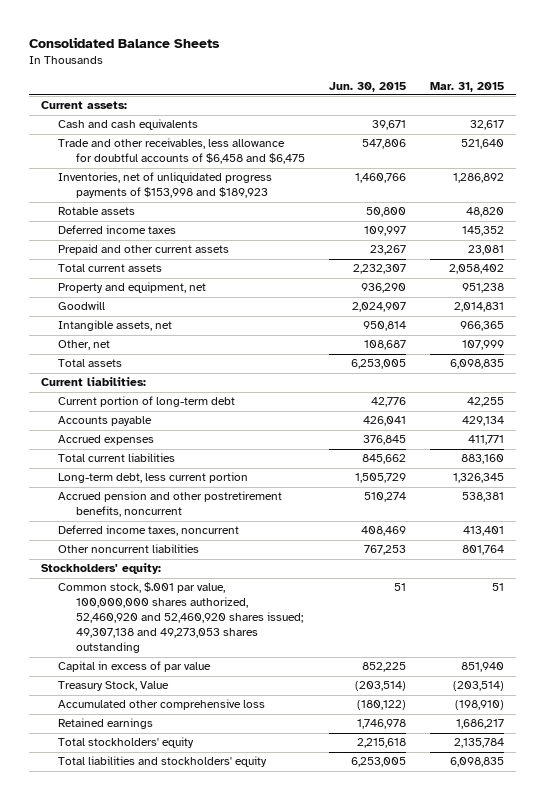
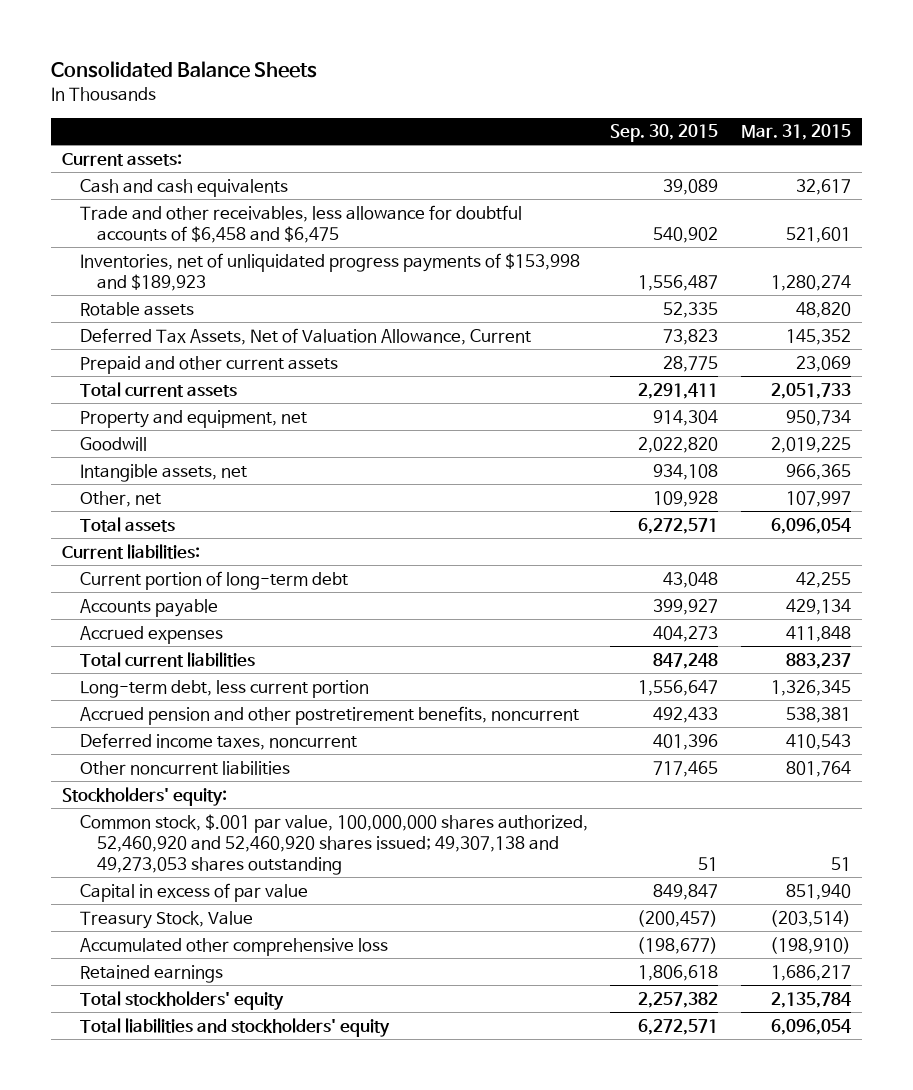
[328,81,406,92] Jun. 30, 2015 -> none
none -> [610,124,719,143] Sep. 30, 2015
[460,139,504,150] 521,640 -> [786,226,852,243] 521,601
[452,173,504,184] 1,286,892 -> [771,274,852,291] 1,280,274
[58,225,177,235] Deferred income taxes -> [79,327,531,345] Deferred Tax Assets, Net of Valuation Allowance, Current
[467,245,504,256] 23,081 -> [796,355,852,372] 23,069
[448,264,504,275] 2,058,402 -> [771,382,852,399] 2,051,733
[461,283,504,294] 951,238 -> [786,409,852,426] 950,734
[453,302,504,313] 2,014,831 -> [771,436,852,453] 2,019,225
[461,340,504,351] 107,999 -> [786,490,852,507] 107,997
[449,359,504,370] 6,098,835 -> [771,517,852,534] 6,096,054
[467,435,504,446] 411,771 -> [786,625,852,642] 411,848
[460,454,504,465] 883,160 -> [786,652,852,669] 883,237
[462,526,504,537] 413,401 -> [786,733,852,750] 410,543
[449,757,504,768] 6,098,835 -> [771,1018,852,1035] 6,096,054

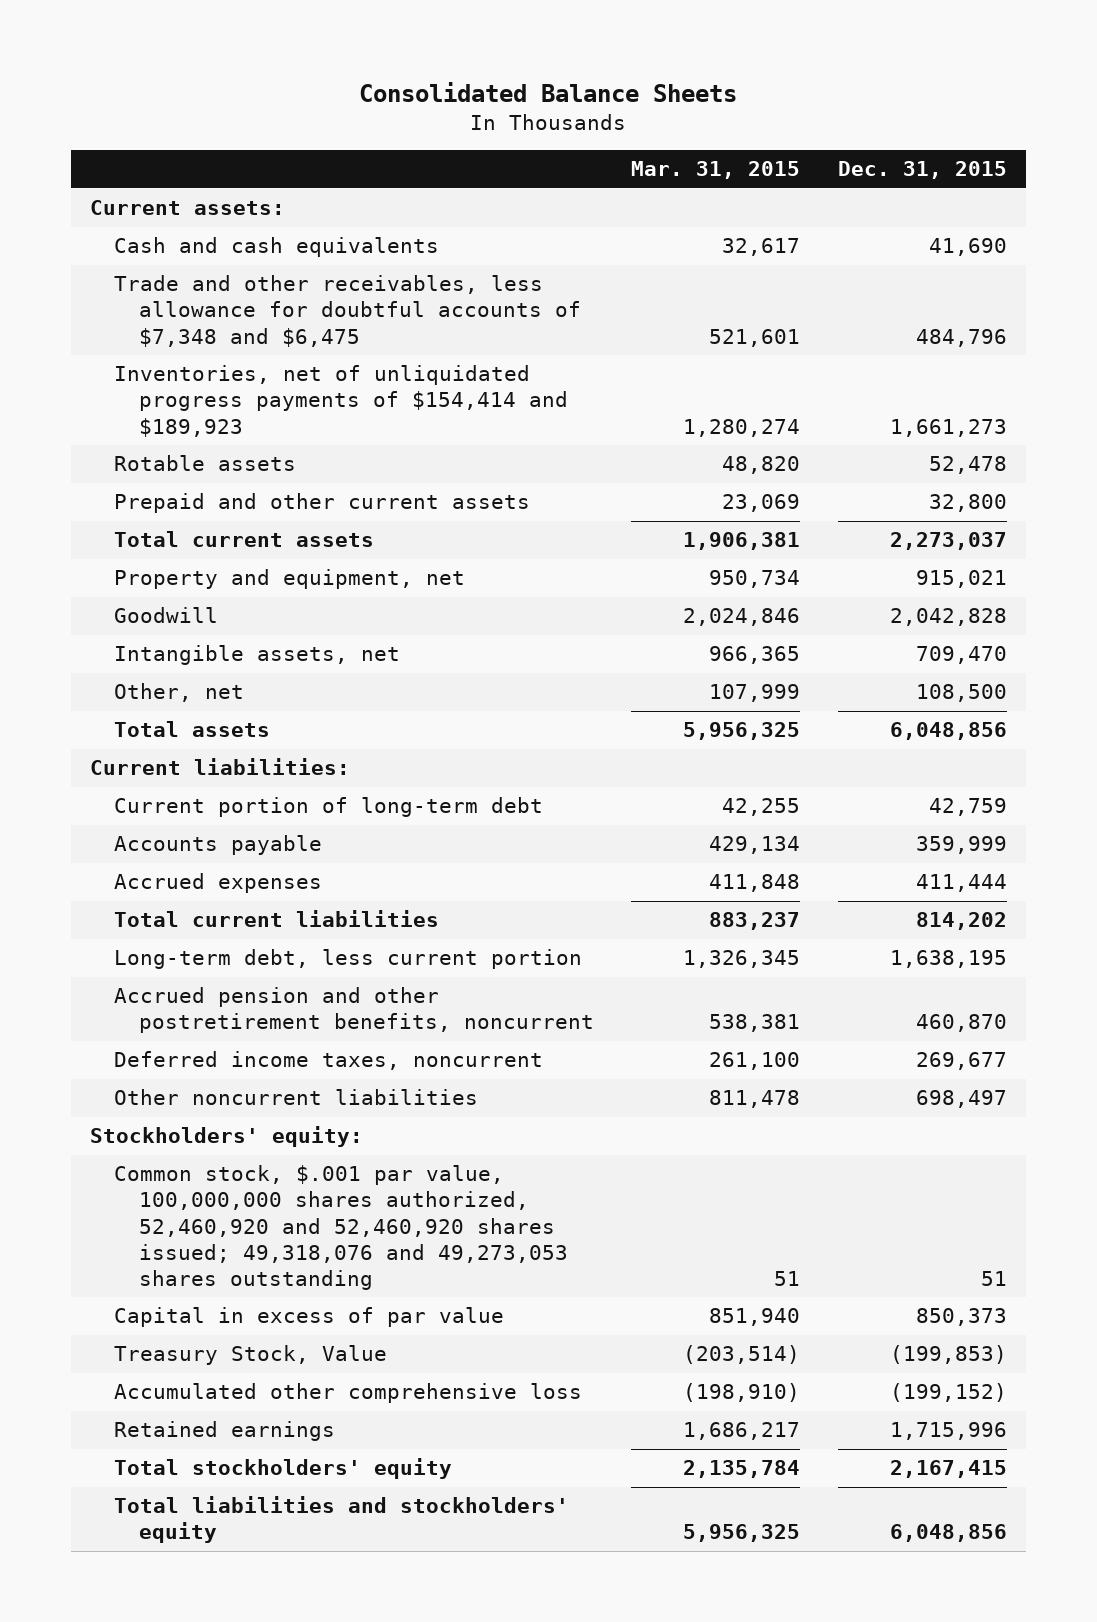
[610,124,719,143] Sep. 30, 2015 -> none
none -> [837,161,1007,180] Dec. 31, 2015
[79,204,522,243] Trade and other receivables, less allowance for doubtful accounts of $6,458 and $6,475 -> [114,275,581,347] Trade and other receivables, less allowance for doubtful accounts of $7,348 and $6,475
[79,252,580,291] Inventories, net of unliquidated progress payments of $153,998 and $189,923 -> [114,365,568,437] Inventories, net of unliquidated progress payments of $154,414 and $189,923
[79,327,531,345] Deferred Tax Assets, Net of Valuation Allowance, Current -> none
[771,382,852,399] 2,051,733 -> [683,532,801,551] 1,906,381
[771,436,852,453] 2,019,225 -> [683,608,801,627] 2,024,846
[786,490,852,507] 107,997 -> [709,684,801,703] 107,999
[771,517,852,534] 6,096,054 -> [683,722,801,741] 5,956,325
[786,733,852,750] 410,543 -> [709,1052,801,1071] 261,100
[786,760,852,777] 801,764 -> [709,1090,801,1109] 811,478
[79,813,588,875] Common stock, $.001 par value, 100,000,000 shares authorized, 52,460,920 and 52,460,920 shares issued; 49,307,138 and 49,273,053 shares outstanding -> [114,1165,568,1290] Common stock, $.001 par value, 100,000,000 shares authorized, 52,460,920 and 52,460,920 shares issued; 49,318,076 and 49,273,053 shares outstanding
[771,1018,852,1035] 6,096,054 -> [683,1524,801,1543] 5,956,325

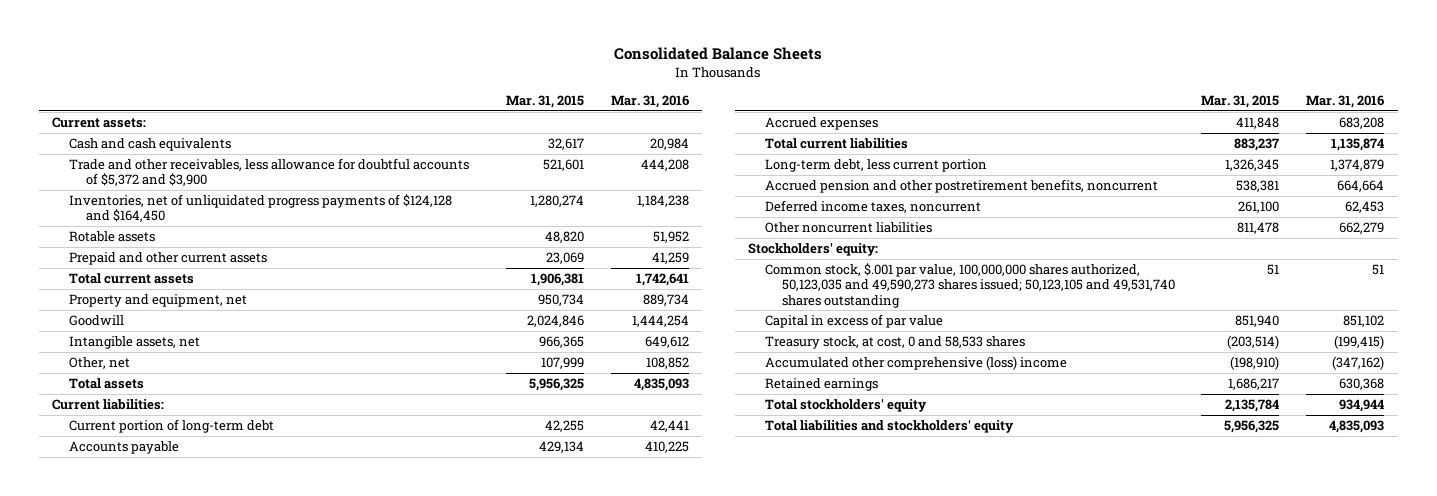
[837,161,1007,180] Dec. 31, 2015 -> none
none -> [610,94,689,108] Mar. 31, 2016
[114,275,581,347] Trade and other receivables, less allowance for doubtful accounts of $7,348 and $6,475 -> [69,158,470,187] Trade and other receivables, less allowance for doubtful accounts of $5,372 and $3,900
[114,365,568,437] Inventories, net of unliquidated progress payments of $154,414 and $189,923 -> [69,194,453,223] Inventories, net of unliquidated progress payments of $124,128 and $164,450
[114,1165,568,1290] Common stock, $.001 par value, 100,000,000 shares authorized, 52,460,920 and 52,460,920 shares issued; 49,318,076 and 49,273,053 shares outstanding -> [764,263,1175,308] Common stock, $.001 par value, 100,000,000 shares authorized, 50,123,035 and 49,590,273 shares issued; 50,123,105 and 49,531,740 shares outstanding
[114,1345,388,1366] Treasury Stock, Value -> [764,336,1025,350] Treasury stock, at cost, 0 and 58,533 shares
[114,1383,583,1404] Accumulated other comprehensive loss -> [764,356,1067,371] Accumulated other comprehensive (loss) income

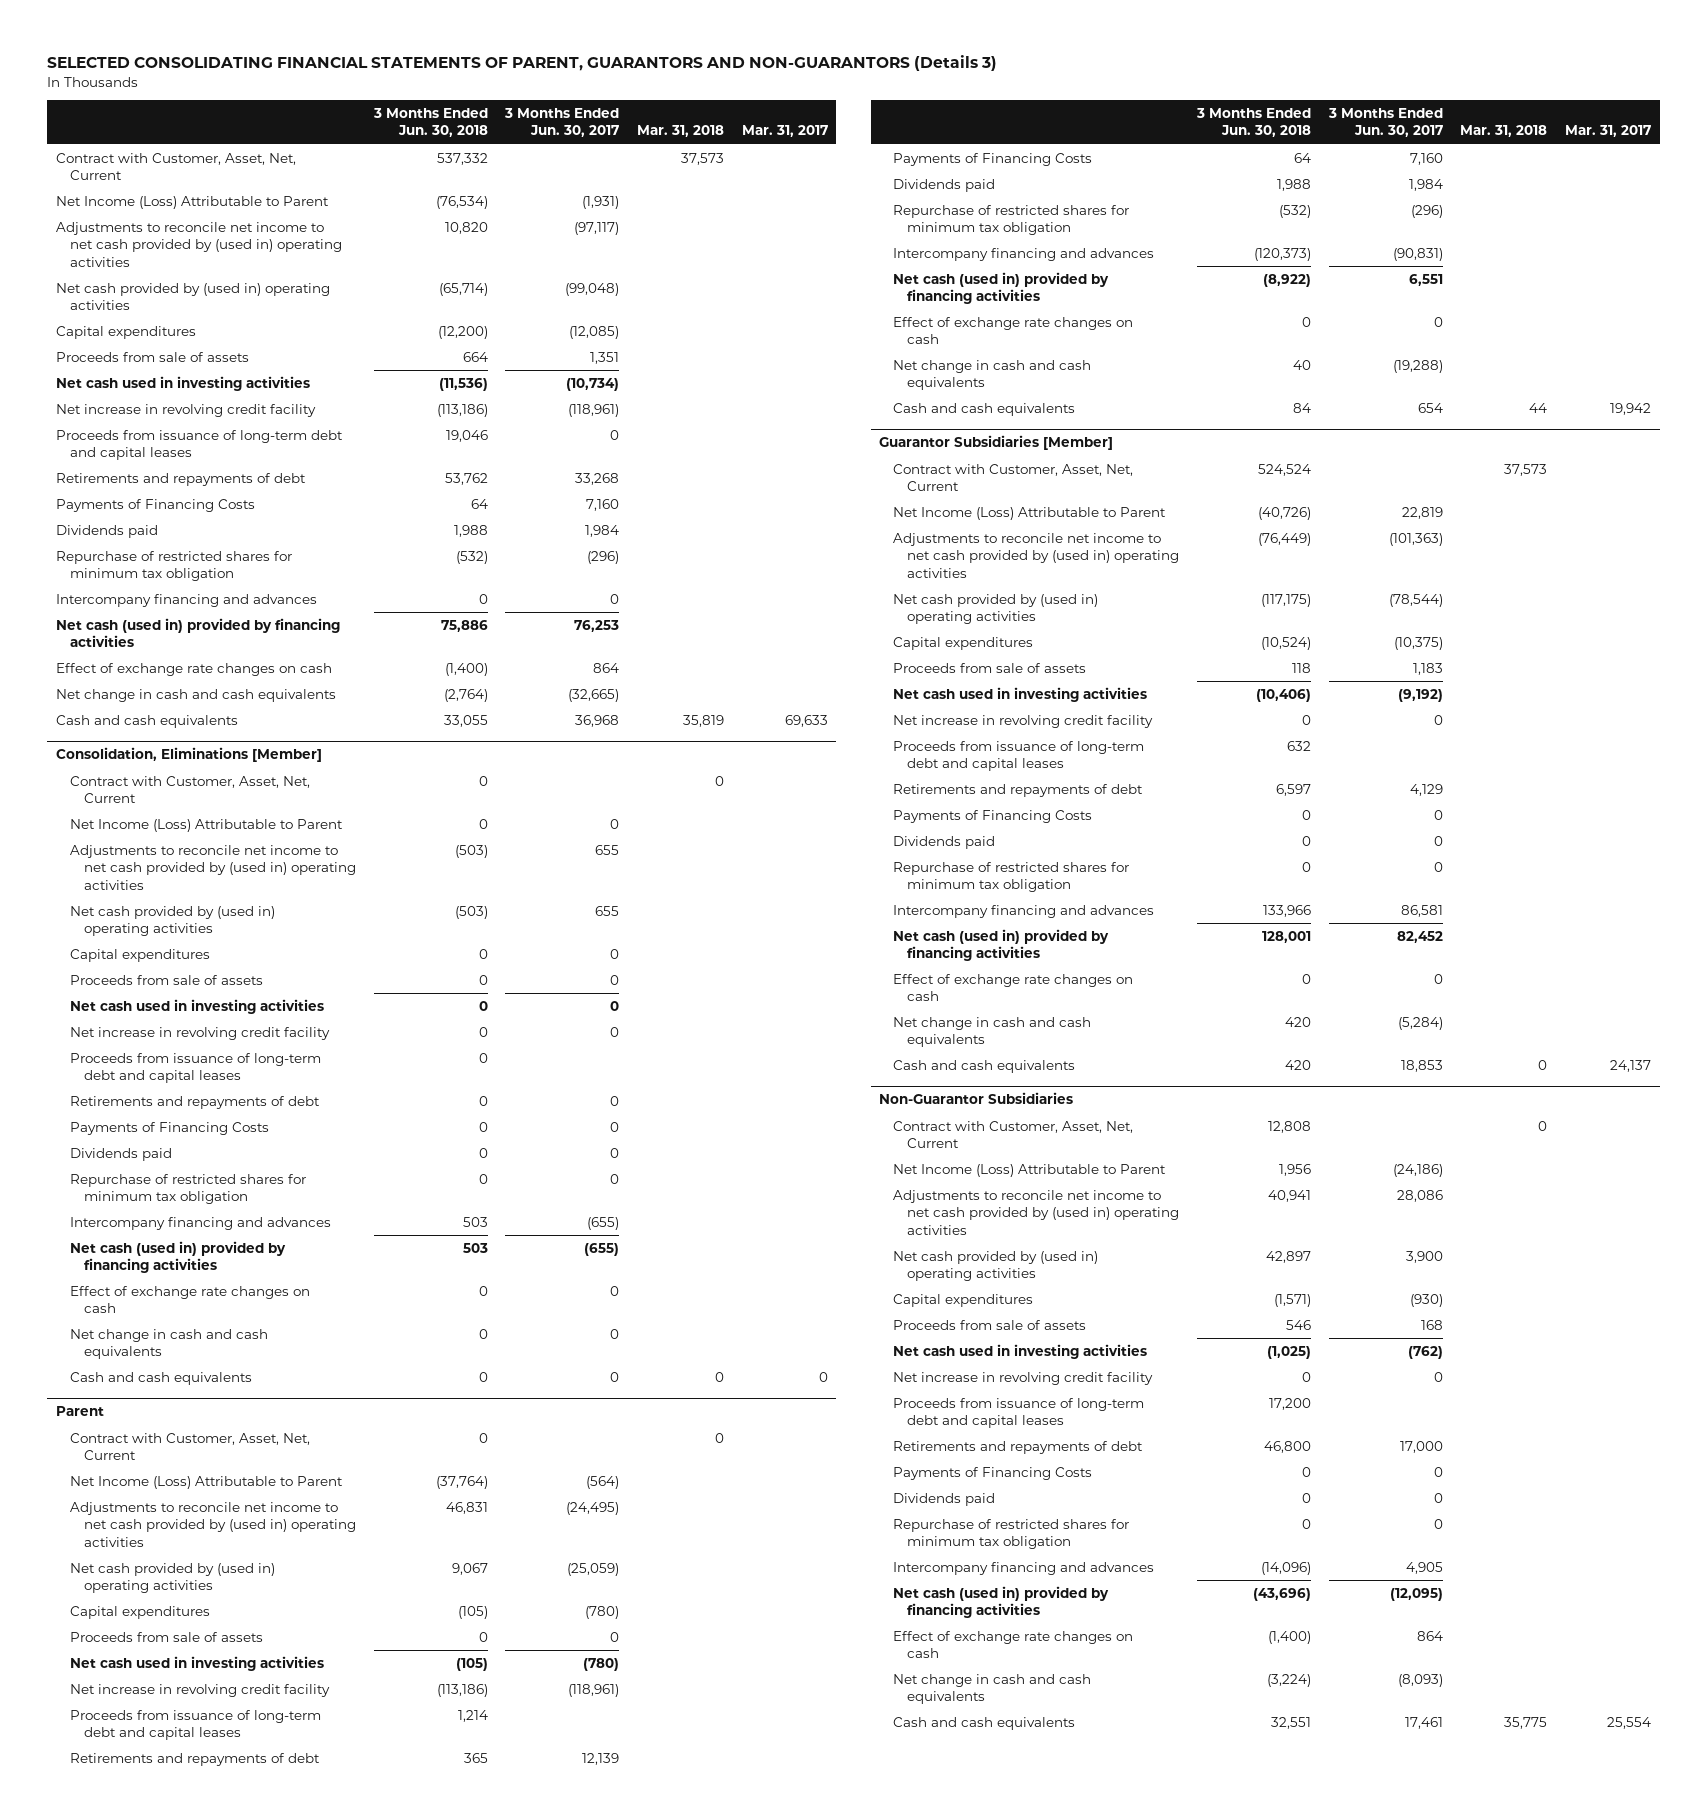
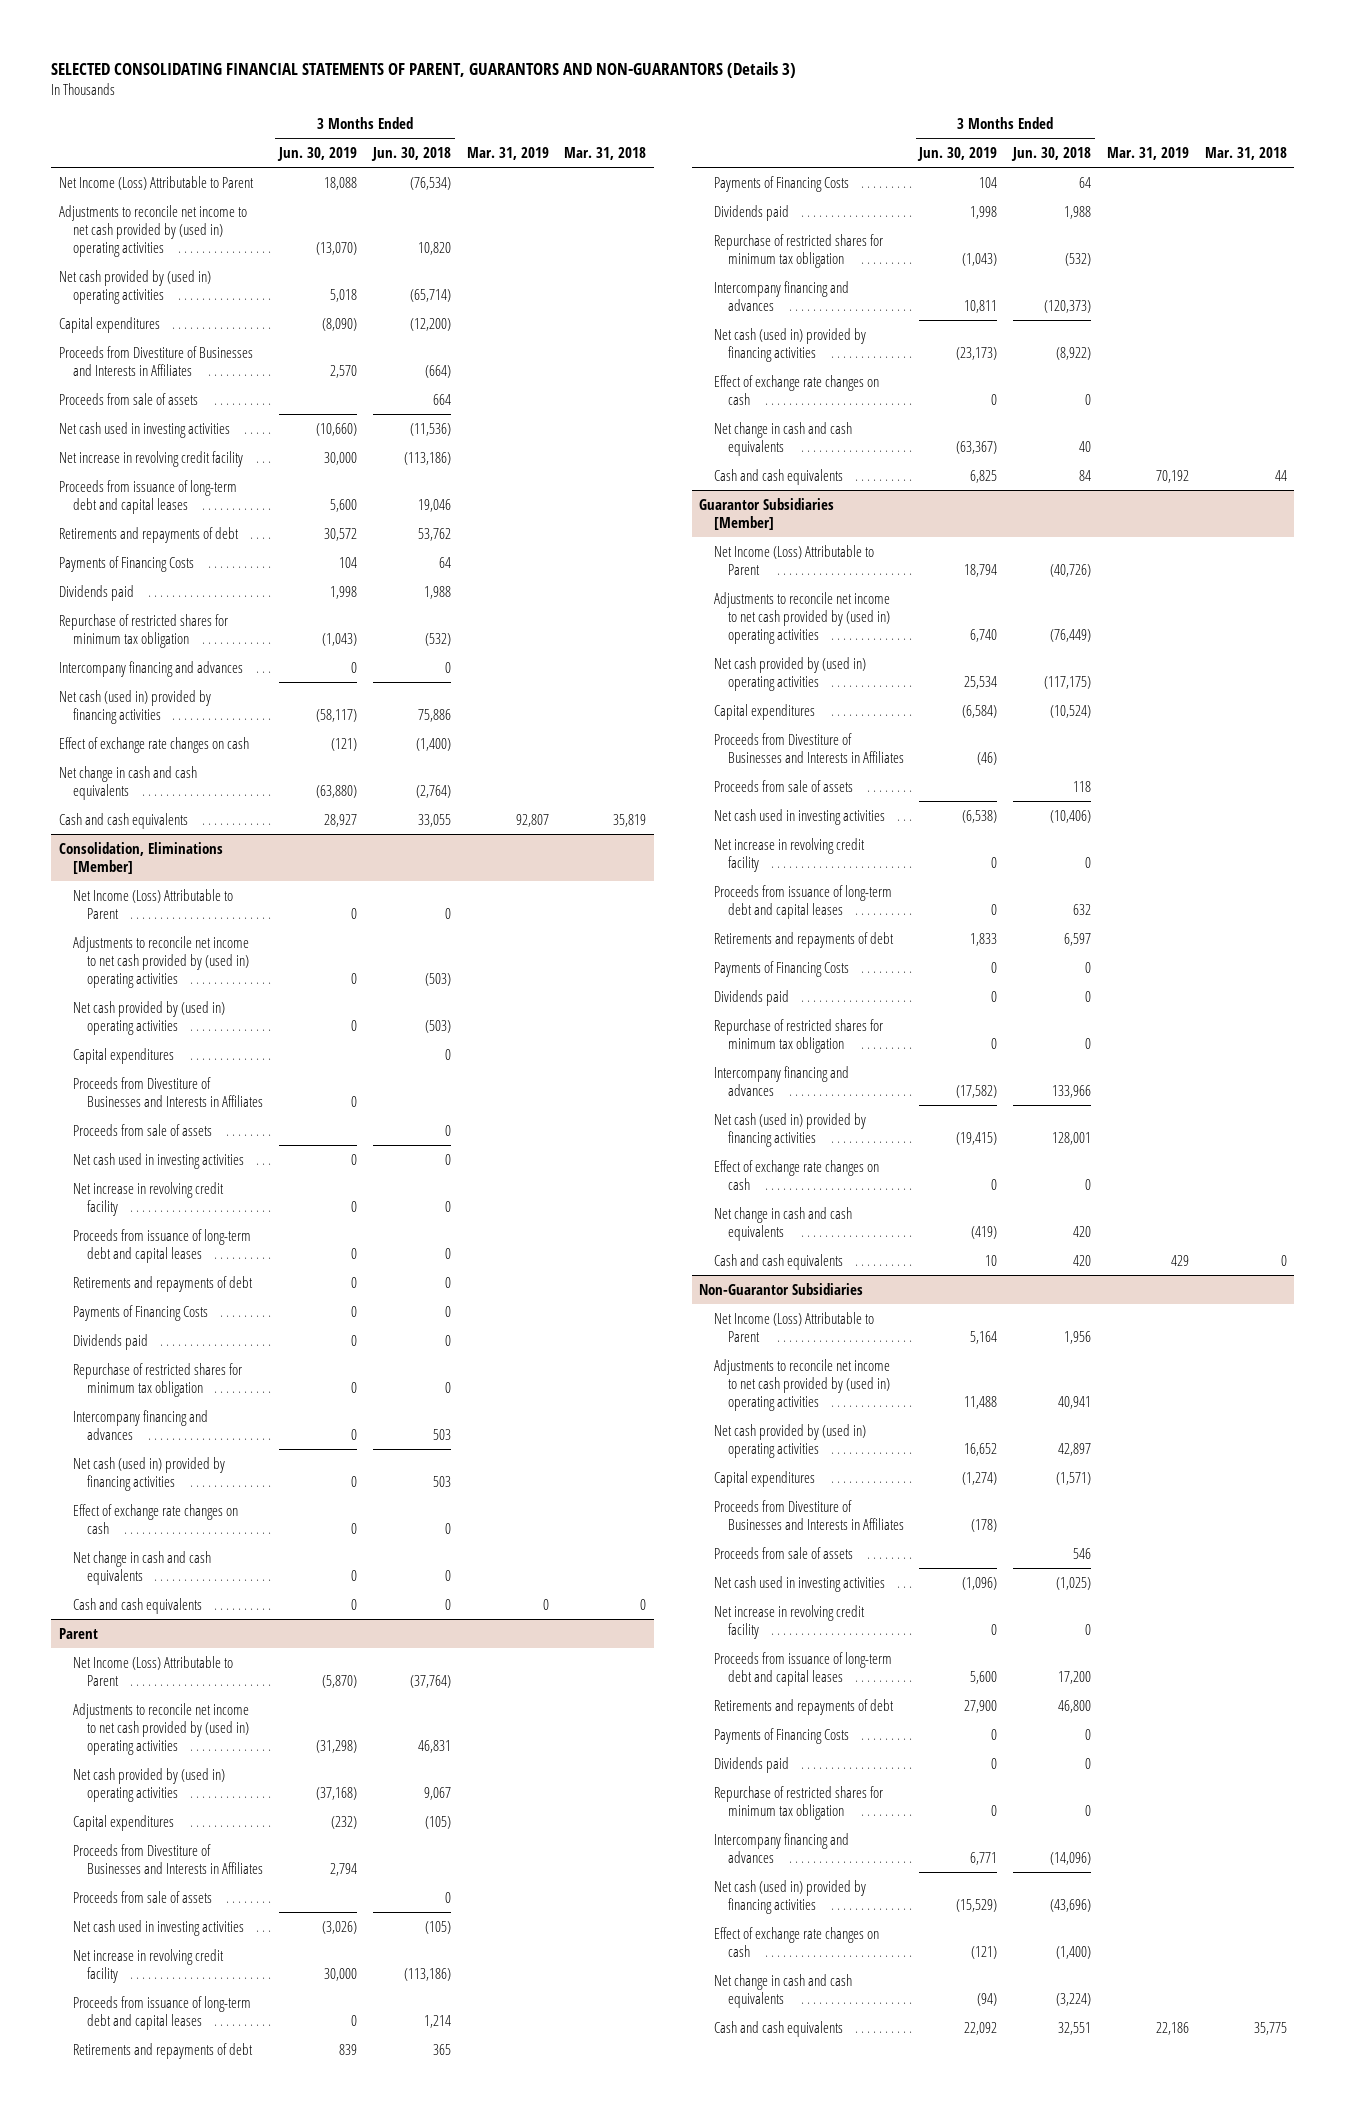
[504,107,620,138] 3 Months Ended Jun. 30, 2017 -> none
[741,125,828,138] Mar. 31, 2017 -> none
none -> [277,147,358,162] Jun. 30, 2019
none -> [466,147,549,161] Mar. 31, 2019
[55,152,296,181] Contract with Customer, Asset, Net, Current -> none
none -> [59,345,254,376] Proceeds from Divestiture of Businesses and Interests in Affiliates
[69,775,310,804] Contract with Customer, Asset, Net, Current -> none
none -> [73,1076,264,1107] Proceeds from Divestiture of Businesses and Interests in Affiliates
[69,1432,310,1461] Contract with Customer, Asset, Net, Current -> none
none -> [73,1843,264,1874] Proceeds from Divestiture of Businesses and Interests in Affiliates
[893,463,1134,492] Contract with Customer, Asset, Net, Current -> none
none -> [713,732,904,763] Proceeds from Divestiture of Businesses and Interests in Affiliates
[893,1120,1134,1149] Contract with Customer, Asset, Net, Current -> none
none -> [713,1499,904,1530] Proceeds from Divestiture of Businesses and Interests in Affiliates

